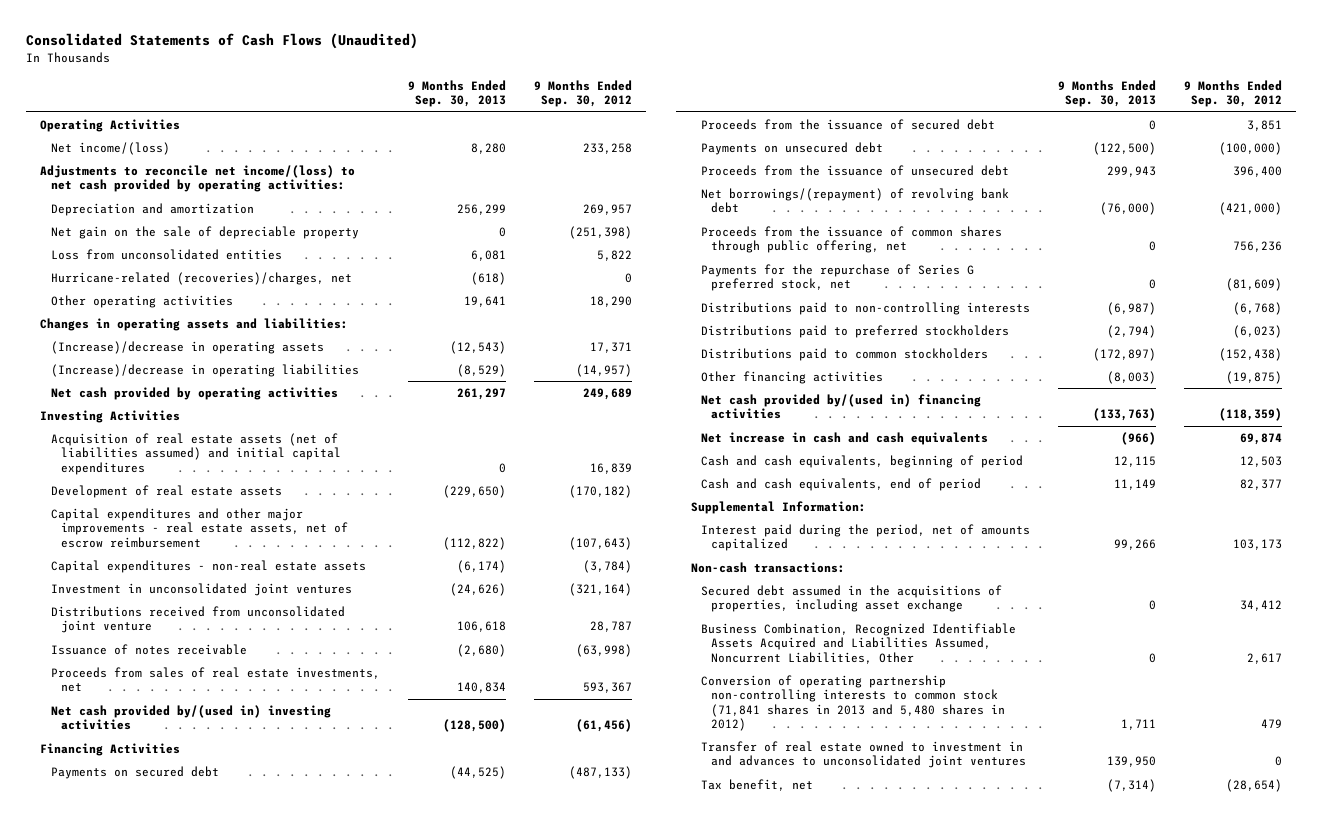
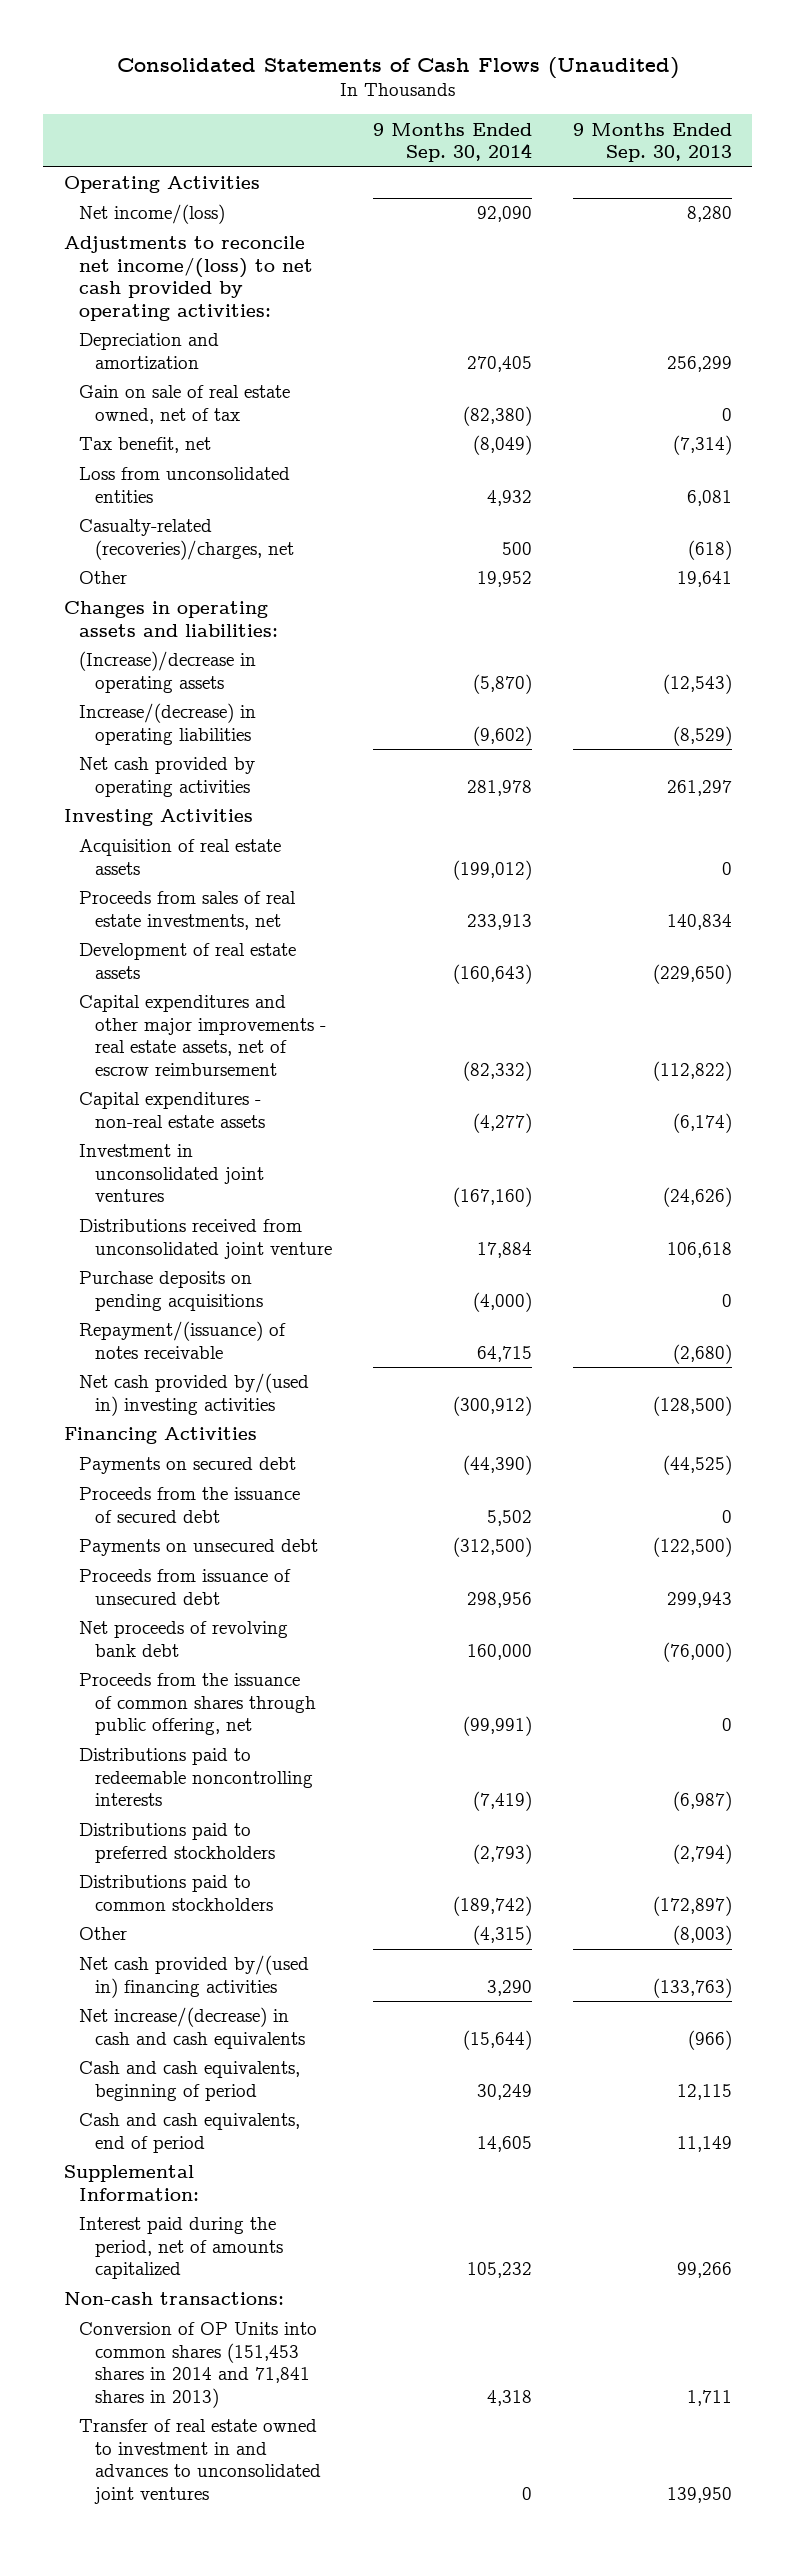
[533,79,632,108] 9 Months Ended Sep. 30, 2012 -> none
none -> [372,122,532,163] 9 Months Ended Sep. 30, 2014
[50,226,359,240] Net gain on the sale of depreciable property -> [79,385,291,424] Gain on sale of real estate owned, net of tax
[700,779,813,792] Tax benefit, net -> [79,437,212,454] Tax benefit, net
[50,272,352,286] Hurricane-related (recoveries)/charges, net -> [79,519,295,560] Casualty-related (recoveries)/charges, net
[50,295,233,309] Other operating activities -> [79,571,128,585] Other
[50,364,359,378] (Increase)/decrease in operating liabilities -> [79,703,257,745] Increase/(decrease) in operating liabilities
[50,433,342,475] Acquisition of real estate assets (net of liabilities assumed) and initial capital expenditures -> none
none -> [79,839,282,875] Acquisition of real estate assets
[50,667,380,693] Proceeds from sales of real estate investments, net -> [79,891,297,930] Proceeds from sales of real estate investments, net
none -> [79,1271,264,1311] Purchase deposits on pending acquisitions
[50,644,247,656] Issuance of notes receivable -> [79,1321,287,1359] Repayment/(issuance) of notes receivable
[700,165,1009,177] Proceeds from the issuance of unsecured debt -> [79,1569,292,1605] Proceeds from issuance of unsecured debt
[700,188,1009,214] Net borrowings/(repayment) of revolving bank debt -> [79,1621,289,1657] Net proceeds of revolving bank debt
[700,264,974,292] Payments for the repurchase of Series G preferred stock, net -> none
[700,302,1030,316] Distributions paid to non-controlling interests -> [79,1748,314,1807] Distributions paid to redeemable noncontrolling interests
[700,371,883,385] Other financing activities -> [79,1927,128,1941] Other
[700,432,988,446] Net increase in cash and cash equivalents -> [79,2007,306,2049] Net increase/(decrease) in cash and cash equivalents
[700,585,1002,613] Secured debt assumed in the acquisitions of properties, including asset exchange -> none
[700,623,1016,664] Business Combination, Recognized Identifiable Assets Acquired and Liabilities Assumed, Noncurrent Liabilities, Other -> none
[700,675,1006,731] Conversion of operating partnership non-controlling interests to common stock (71,841 shares in 2013 and 5,480 shares in 2012) -> [79,2322,318,2408] Conversion of OP Units into common shares (151,453 shares in 2014 and 71,841 shares in 2013)

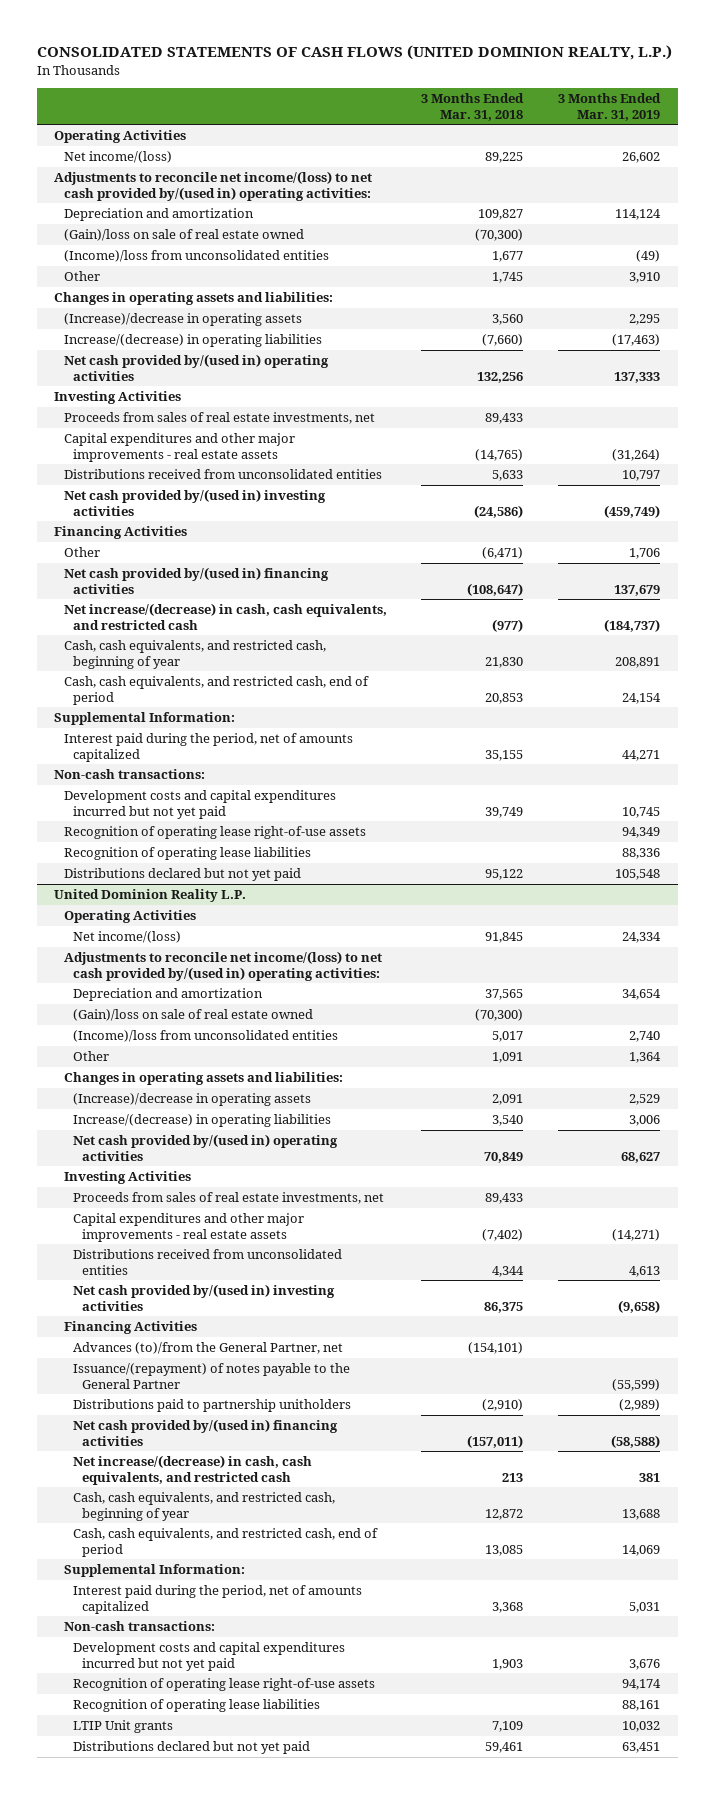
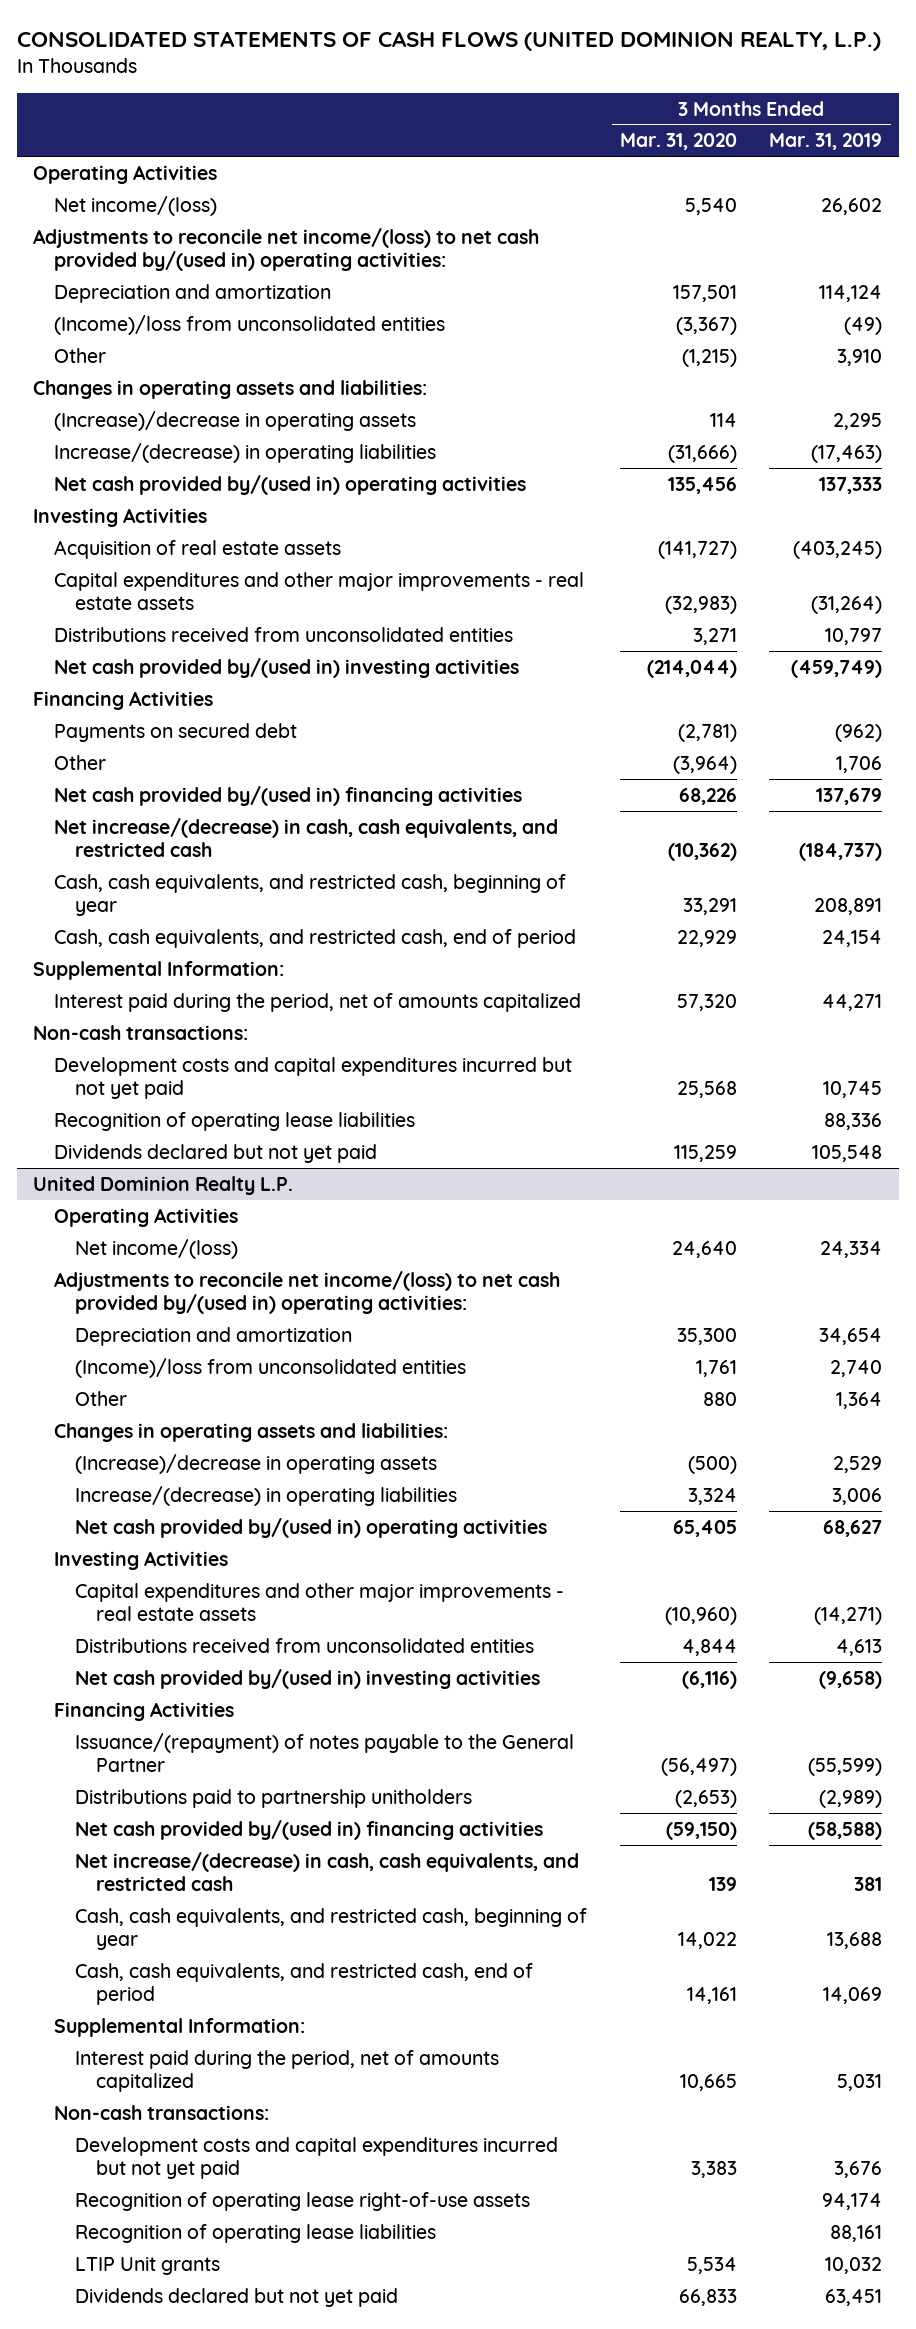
[421,93,525,121] 3 Months Ended Mar. 31, 2018 -> none
none -> [619,133,737,151] Mar. 31, 2020
[63,229,304,242] (Gain)/loss on sale of real estate owned -> none
[63,412,375,425] Proceeds from sales of real estate investments, net -> none
none -> [54,539,342,559] Acquisition of real estate assets
none -> [54,722,298,742] Payments on secured debt
[63,826,366,840] Recognition of operating lease right-of-use assets -> none
[63,868,301,882] Distributions declared but not yet paid -> [54,1143,378,1163] Dividends declared but not yet paid
[54,889,247,903] United Dominion Reality L.P. -> [33,1175,294,1195] United Dominion Realty L.P.
[72,1009,313,1022] (Gain)/loss on sale of real estate owned -> none
[72,1192,384,1205] Proceeds from sales of real estate investments, net -> none
[72,1342,343,1355] Advances (to)/from the General Partner, net -> none
[72,1741,310,1755] Distributions declared but not yet paid -> [75,2287,399,2307] Dividends declared but not yet paid

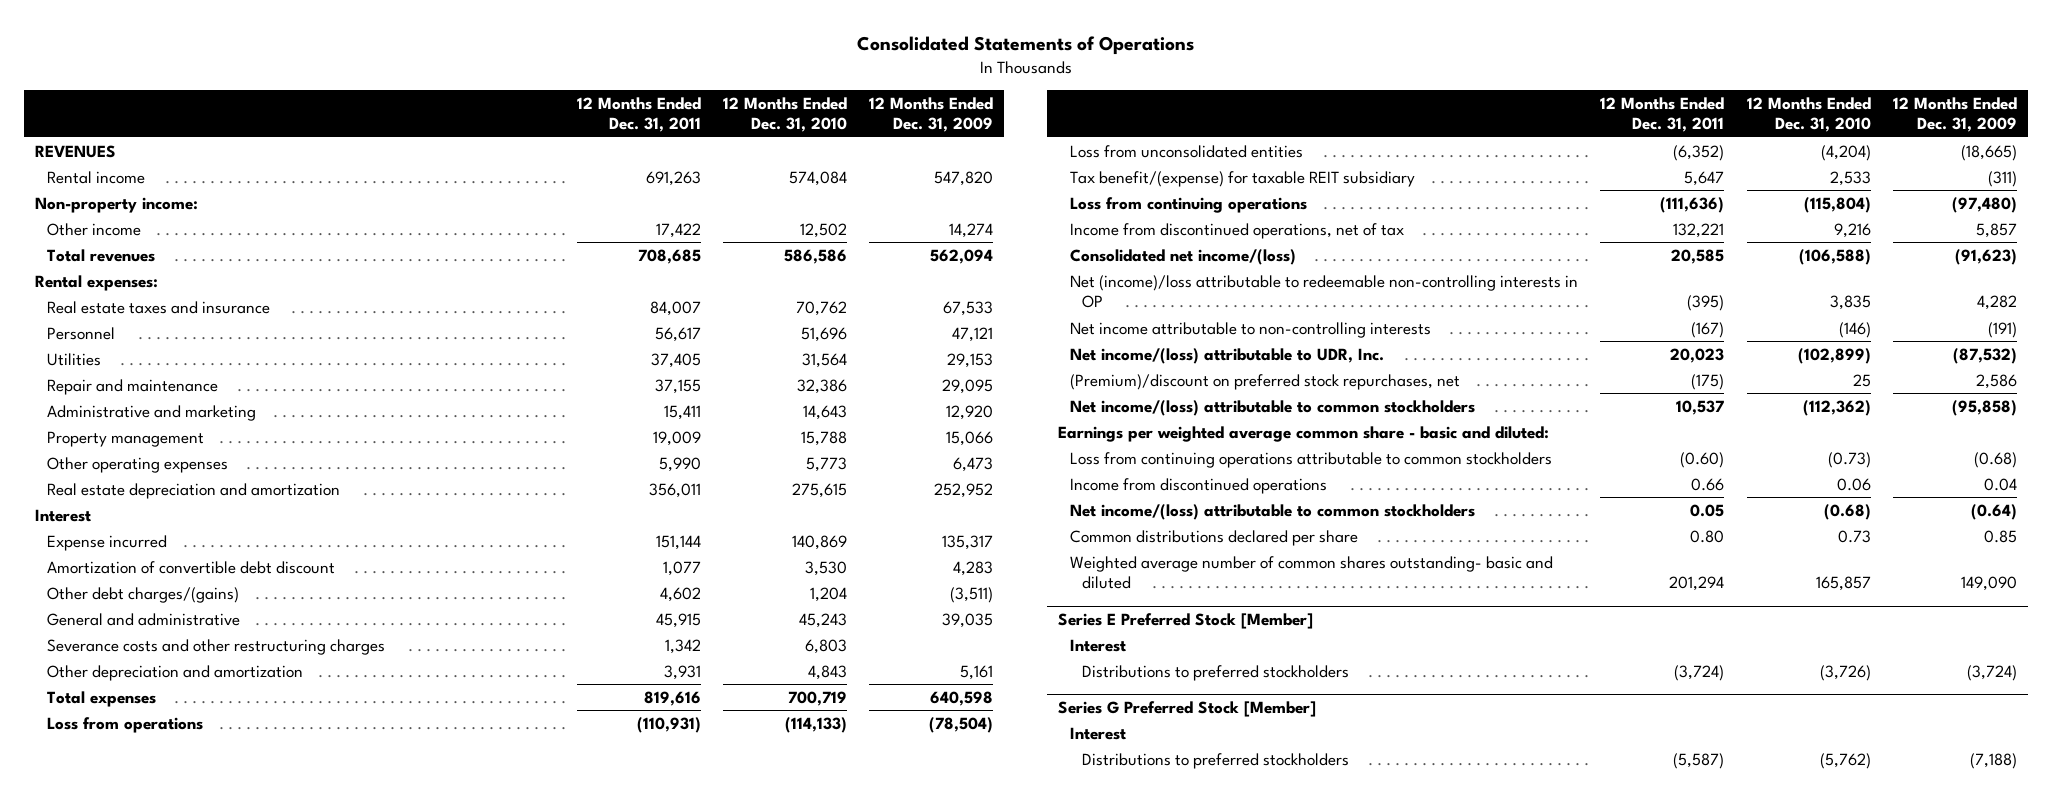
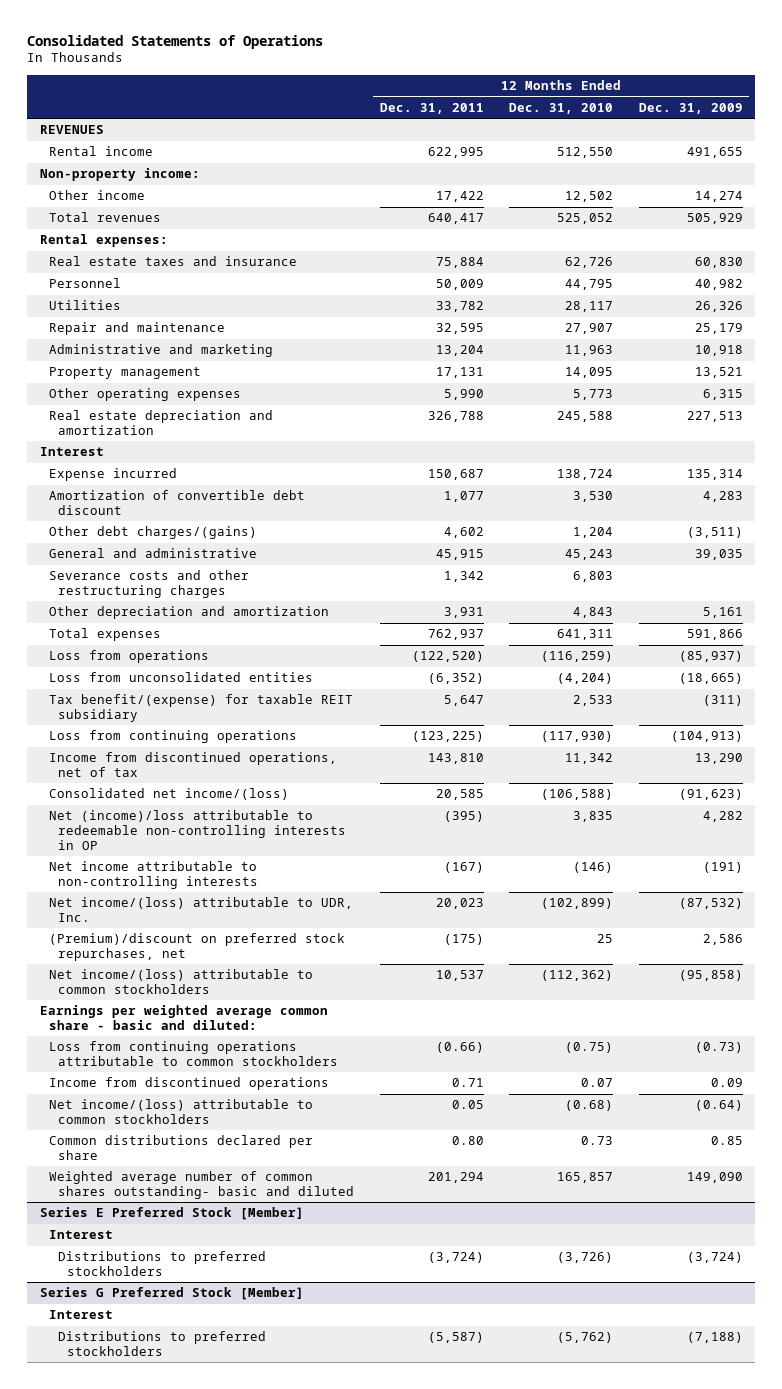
[646,170,702,186] 691,263 -> [427,147,484,159] 622,995
[789,170,848,186] 574,084 -> [557,147,614,159] 512,550
[934,170,994,186] 547,820 -> [686,147,743,159] 491,655
[638,248,702,264] 708,685 -> [427,213,484,225] 640,417
[784,248,848,264] 586,586 -> [557,213,614,225] 525,052
[930,248,994,264] 562,094 -> [686,213,743,225] 505,929
[650,300,702,316] 84,007 -> [435,257,484,269] 75,884
[796,300,848,316] 70,762 -> [565,257,614,269] 62,726
[943,300,994,316] 67,533 -> [694,257,743,269] 60,830
[655,326,702,342] 56,617 -> [435,279,484,291] 50,009
[801,326,848,342] 51,696 -> [565,279,614,291] 44,795
[952,326,994,342] 47,121 -> [694,279,743,291] 40,982
[651,352,702,368] 37,405 -> [435,301,484,313] 33,782
[802,352,848,368] 31,564 -> [565,301,614,313] 28,117
[947,352,994,368] 29,153 -> [694,301,743,313] 26,326
[655,378,702,394] 37,155 -> [435,323,484,335] 32,595
[797,378,848,394] 32,386 -> [565,323,614,335] 27,907
[942,378,994,394] 29,095 -> [694,323,743,335] 25,179
[664,404,702,420] 15,411 -> [435,345,484,357] 13,204
[803,404,848,420] 14,643 -> [565,345,614,357] 11,963
[946,404,994,420] 12,920 -> [694,345,743,357] 10,918
[653,430,702,446] 19,009 -> [435,367,484,379] 17,131
[801,430,848,446] 15,788 -> [565,367,614,379] 14,095
[946,430,994,446] 15,066 -> [694,367,743,379] 13,521
[953,456,994,472] 6,473 -> [702,389,743,401] 6,315
[649,482,702,498] 356,011 -> [427,411,484,423] 326,788
[792,482,848,498] 275,615 -> [557,411,614,423] 245,588
[934,482,994,498] 252,952 -> [686,411,743,423] 227,513
[656,534,702,550] 151,144 -> [427,469,484,481] 150,687
[792,534,848,550] 140,869 -> [557,469,614,481] 138,724
[942,534,994,550] 135,317 -> [686,469,743,481] 135,314
[644,690,702,706] 819,616 -> [427,629,484,641] 762,937
[788,690,848,706] 700,719 -> [557,629,614,641] 641,311
[930,690,994,706] 640,598 -> [686,629,743,641] 591,866
[637,716,702,733] (110,931) -> [411,651,484,663] (122,520)
[785,716,848,733] (114,133) -> [541,651,614,663] (116,259)
[929,716,994,733] (78,504) -> [678,651,743,663] (85,937)
[1660,196,1725,213] (111,636) -> [411,731,484,743] (123,225)
[1803,196,1871,213] (115,804) -> [541,731,614,743] (117,930)
[1951,196,2017,213] (97,480) -> [670,731,743,743] (104,913)
[1673,222,1725,238] 132,221 -> [427,753,484,765] 143,810
[1833,222,1871,238] 9,216 -> [565,753,614,765] 11,342
[1975,222,2017,238] 5,857 -> [694,753,743,765] 13,290
[1680,451,1725,468] (0.60) -> [435,1042,484,1054] (0.66)
[1827,451,1871,468] (0.73) -> [565,1042,614,1054] (0.75)
[1973,451,2017,468] (0.68) -> [694,1042,743,1054] (0.73)
[1691,477,1725,491] 0.66 -> [451,1078,484,1088] 0.71
[1836,477,1871,491] 0.06 -> [581,1078,614,1088] 0.07
[1983,477,2017,491] 0.04 -> [710,1078,743,1088] 0.09

